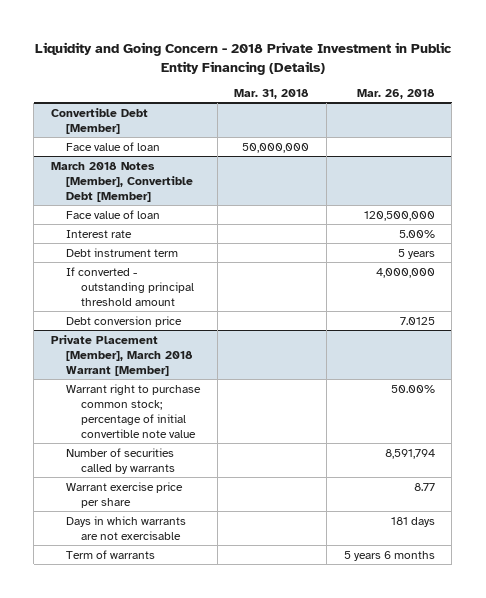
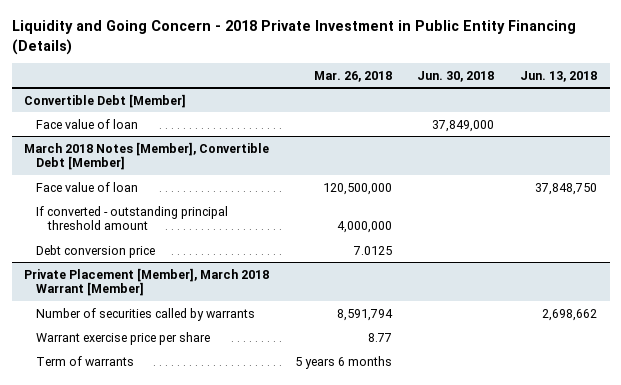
[234,89,310,100] Mar. 31, 2018 -> none
none -> [417,70,495,82] Jun. 30, 2018
none -> [519,70,597,82] Jun. 13, 2018
[65,229,132,238] Interest rate -> none
[65,247,178,257] Debt instrument term -> none
[65,383,201,438] Warrant right to purchase common stock; percentage of initial convertible note value -> none
[65,515,186,540] Days in which warrants are not exercisable -> none

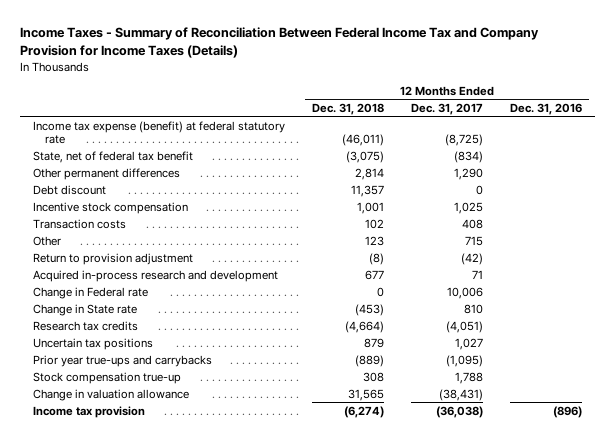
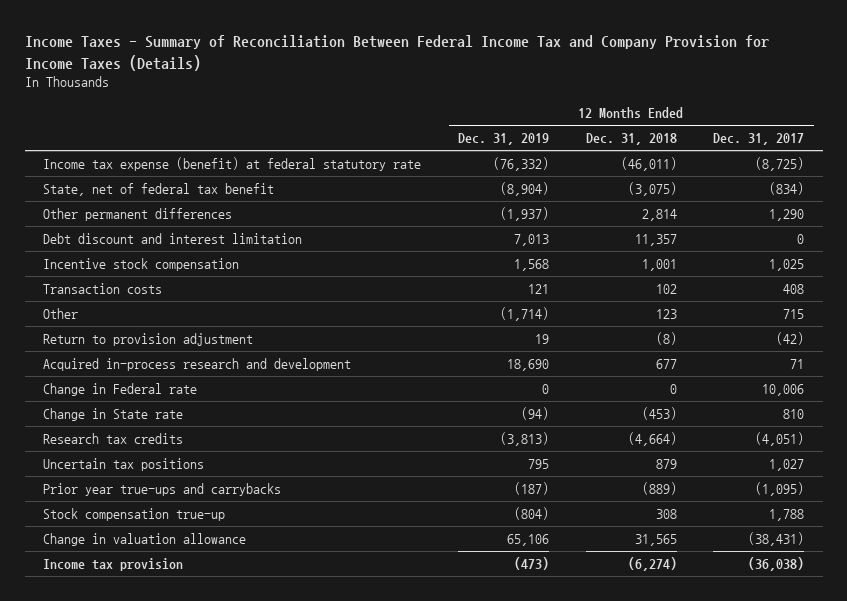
[509,102,582,115] Dec. 31, 2016 -> none
none -> [457,133,549,146] Dec. 31, 2019
[33,184,107,195] Debt discount -> [43,232,303,244] Debt discount and interest limitation

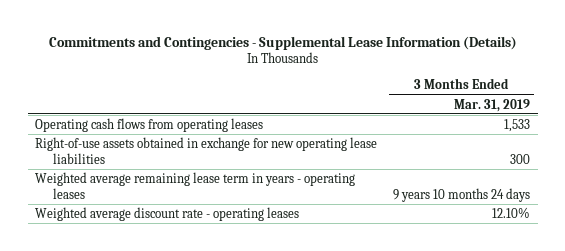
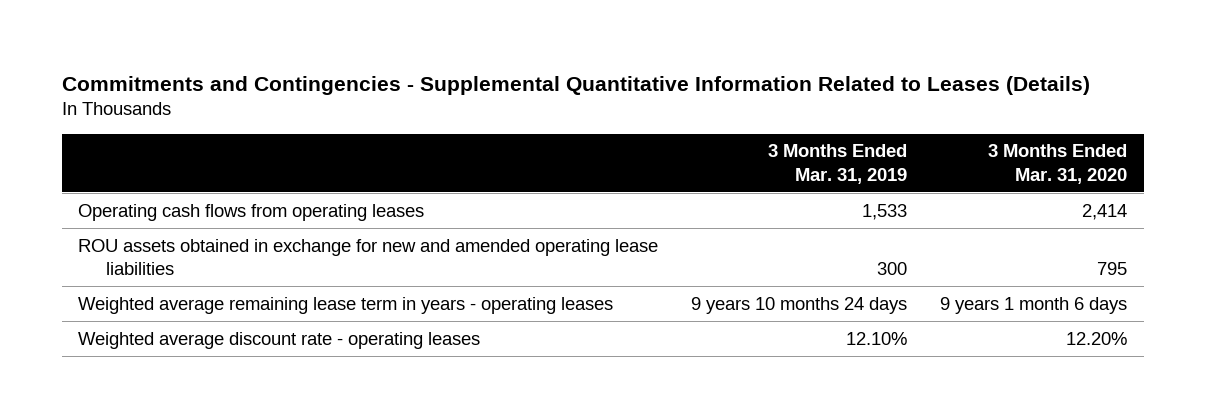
[48,35,517,50] Commitments and Contingencies - Supplemental Lease Information (Details) -> [62,75,1091,95] Commitments and Contingencies - Supplemental Quantitative Information Related to Leases (Details)
none -> [988,144,1128,184] 3 Months Ended Mar. 31, 2020
[35,136,378,164] Right-of-use assets obtained in exchange for new operating lease liabilities -> [78,238,659,276] ROU assets obtained in exchange for new and amended operating lease liabilities

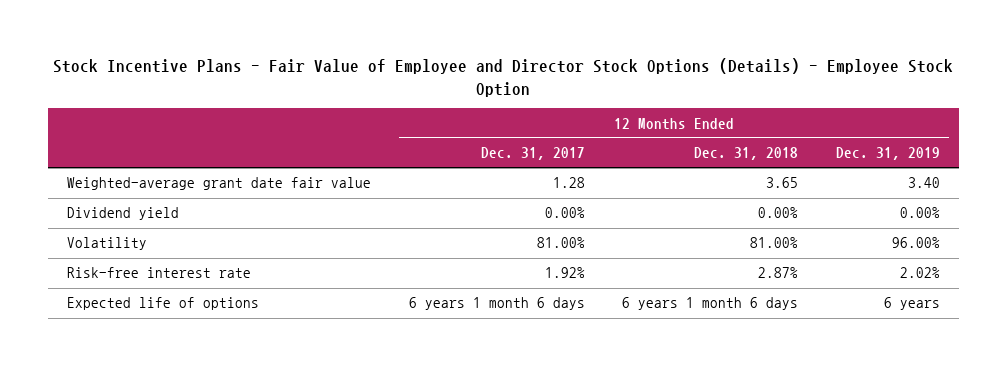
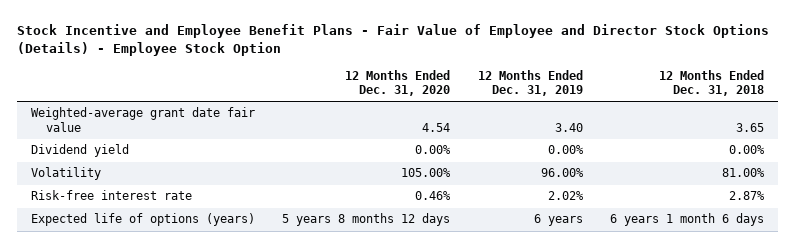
[53,57,954,97] Stock Incentive Plans - Fair Value of Employee and Director Stock Options (Details) - Employee Stock Option -> [17,24,770,56] Stock Incentive and Employee Benefit Plans - Fair Value of Employee and Director Stock Options (Details) - Employee Stock Option
[480,147,585,161] Dec. 31, 2017 -> none
none -> [345,69,451,97] 12 Months Ended Dec. 31, 2020
[67,297,260,311] Expected life of options -> [31,213,256,227] Expected life of options (years)

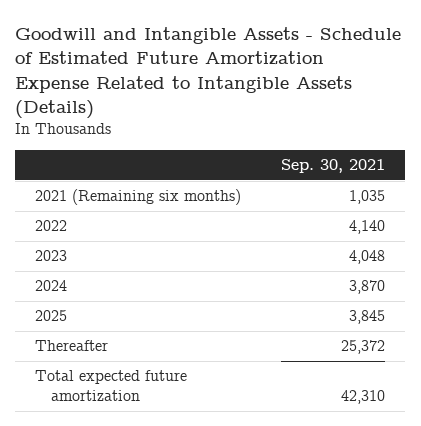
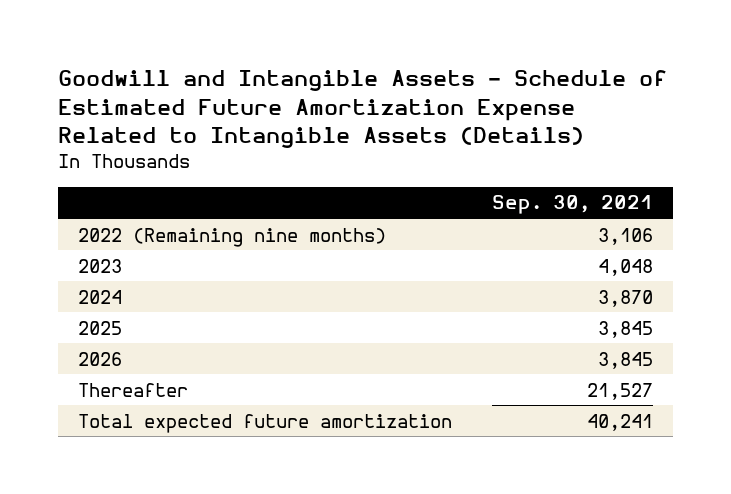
[35,220,68,232] 2022 -> none
[35,189,242,206] 2021 (Remaining six months) -> [77,227,386,247] 2022 (Remaining nine months)
[349,190,386,205] 1,035 -> [598,227,654,245] 3,106
none -> [77,351,122,366] 2026
[341,340,386,355] 25,372 -> [587,382,654,400] 21,527
[341,390,386,405] 42,310 -> [587,413,654,431] 40,241

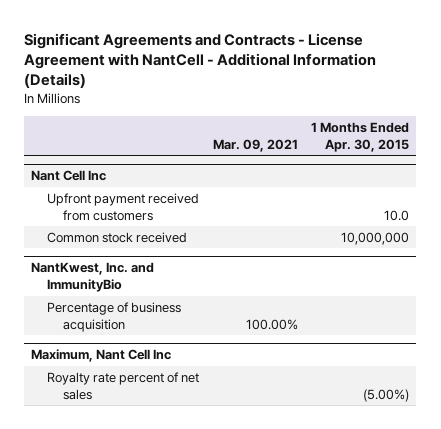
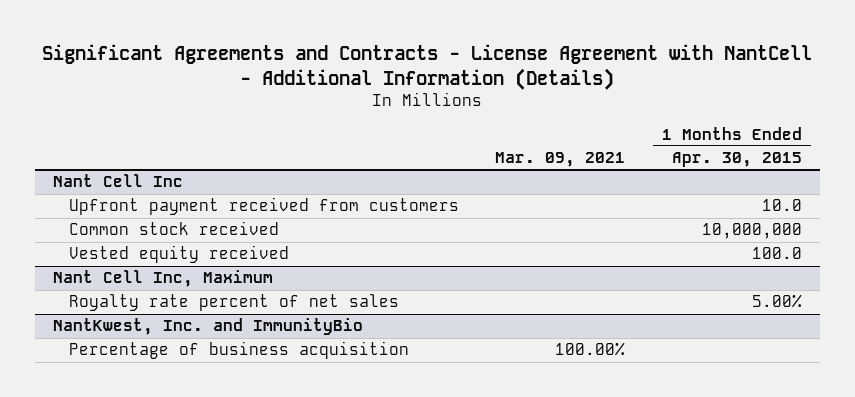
none -> [69,245,290,264] Vested equity received
none -> [53,270,274,288] Nant Cell Inc, Maximum
none -> [69,294,400,312] Royalty rate percent of net sales
[31,349,172,363] Maximum, Nant Cell Inc -> none
[47,371,200,400] Royalty rate percent of net sales -> none

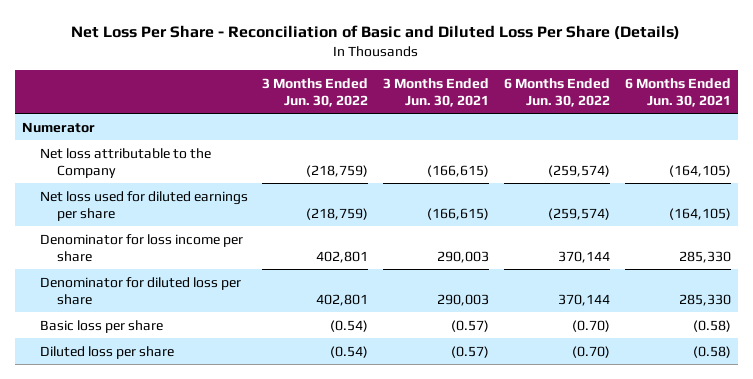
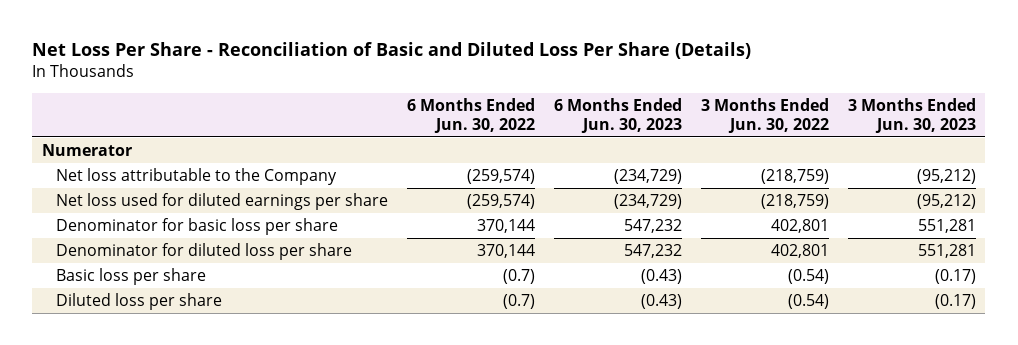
[383,77,490,107] 3 Months Ended Jun. 30, 2021 -> none
[624,77,731,107] 6 Months Ended Jun. 30, 2021 -> none
none -> [553,97,682,133] 6 Months Ended Jun. 30, 2023
none -> [847,97,976,133] 3 Months Ended Jun. 30, 2023
[39,233,243,262] Denominator for loss income per share -> [55,217,338,235] Denominator for basic loss per share
[571,319,610,332] (0.70) -> [502,268,535,284] (0.7)
[571,345,610,358] (0.70) -> [502,293,535,309] (0.7)

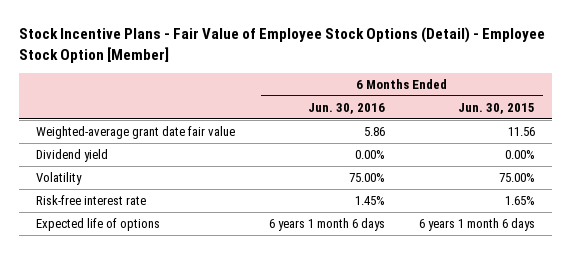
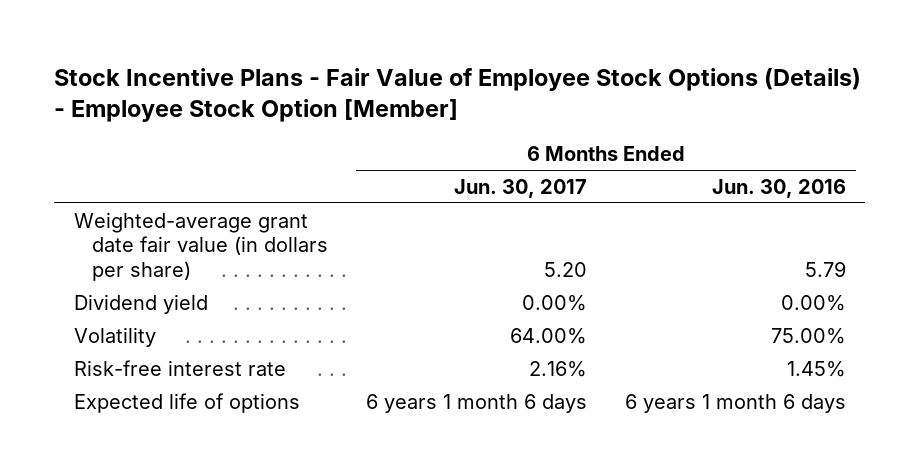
[19,27,546,63] Stock Incentive Plans - Fair Value of Employee Stock Options (Detail) - Employee Stock Option [Member] -> [54,67,862,123] Stock Incentive Plans - Fair Value of Employee Stock Options (Details) - Employee Stock Option [Member]
[457,102,535,114] Jun. 30, 2015 -> none
none -> [453,178,587,198] Jun. 30, 2017
[36,126,236,140] Weighted-average grant date fair value -> [73,211,328,281] Weighted-average grant date fair value (in dollars per share)
[363,127,385,137] 5.86 -> [805,260,847,277] 5.79

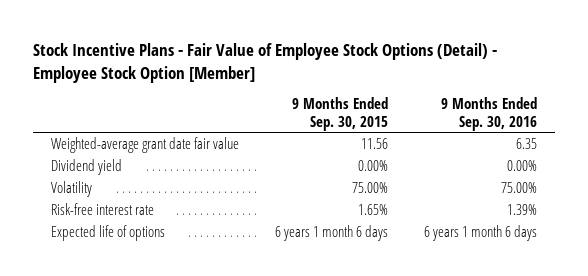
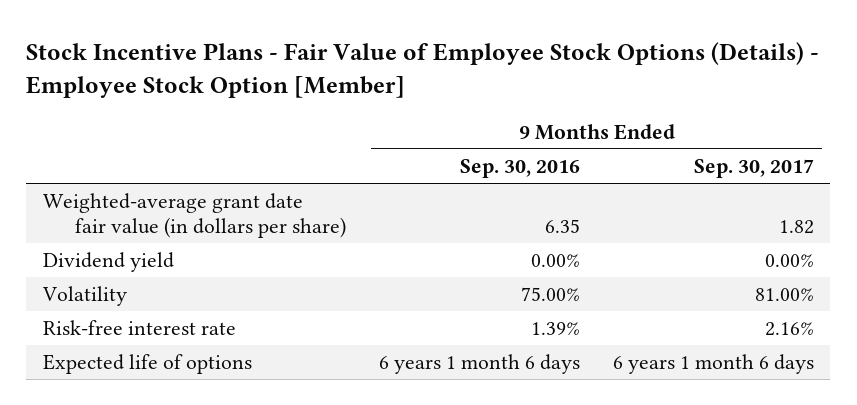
[33,42,498,83] Stock Incentive Plans - Fair Value of Employee Stock Options (Detail) - Employee Stock Option [Member] -> [26,41,820,99] Stock Incentive Plans - Fair Value of Employee Stock Options (Details) - Employee Stock Option [Member]
[291,97,388,131] 9 Months Ended Sep. 30, 2015 -> none
none -> [694,158,815,178] Sep. 30, 2017
[51,136,240,153] Weighted-average grant date fair value -> [42,193,347,239] Weighted-average grant date fair value (in dollars per share)

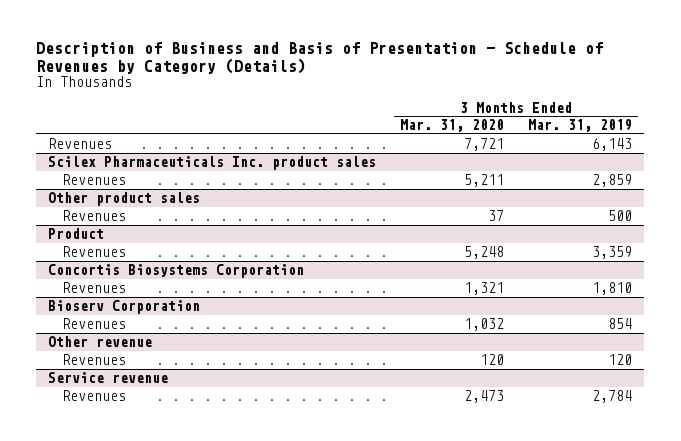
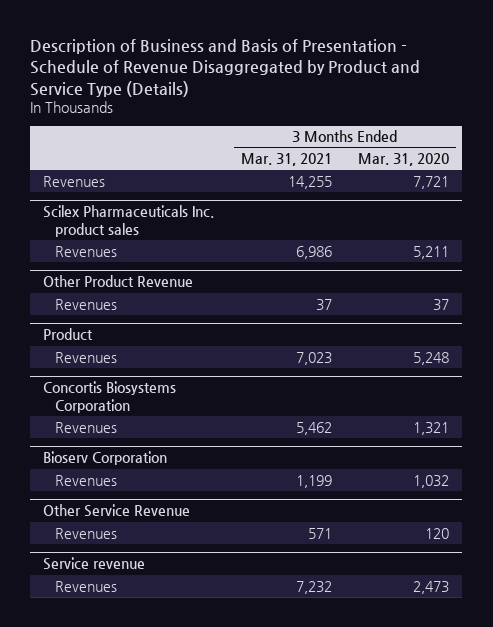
[36,42,604,74] Description of Business and Basis of Presentation - Schedule of Revenues by Category (Details) -> [30,39,421,97] Description of Business and Basis of Presentation - Schedule of Revenue Disaggregated by Product and Service Type (Details)
[528,119,633,133] Mar. 31, 2019 -> none
none -> [240,153,332,167] Mar. 31, 2021
[48,192,201,207] Other product sales -> [43,275,194,288] Other Product Revenue
[48,336,153,348] Other revenue -> [43,504,191,518] Other Service Revenue

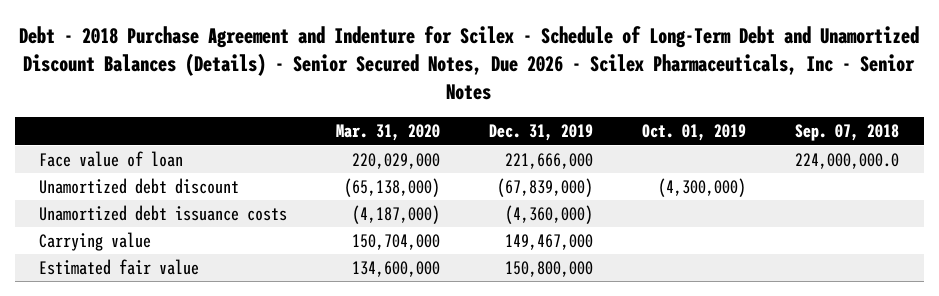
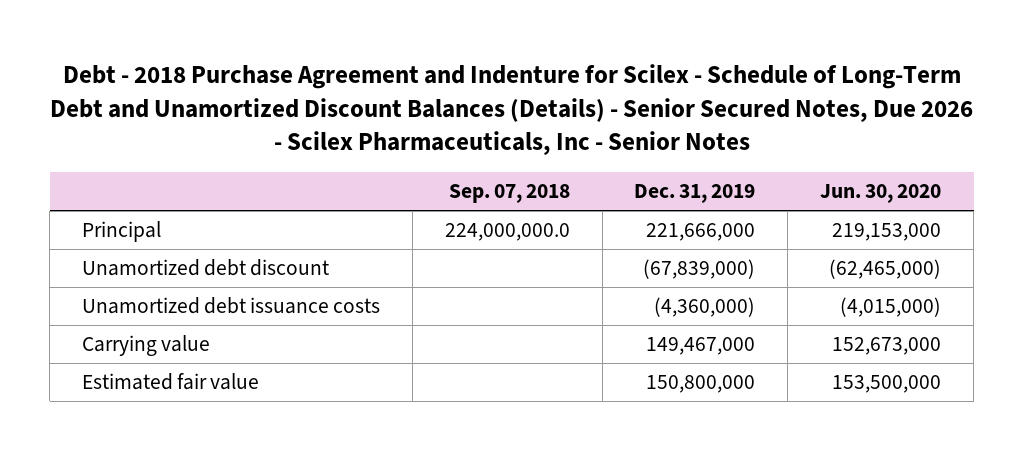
[336,124,441,142] Mar. 31, 2020 -> none
[642,124,747,142] Oct. 01, 2019 -> none
none -> [820,184,942,204] Jun. 30, 2020
[39,151,184,168] Face value of loan -> [81,221,161,243] Principal

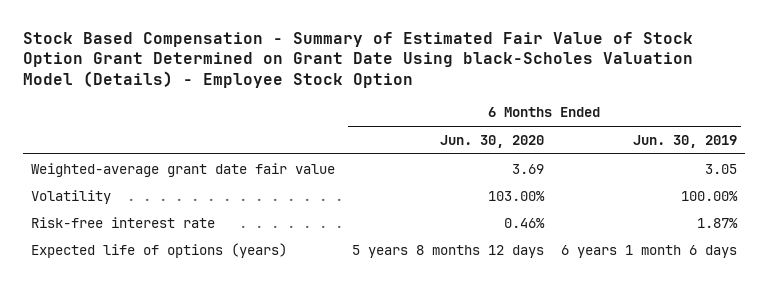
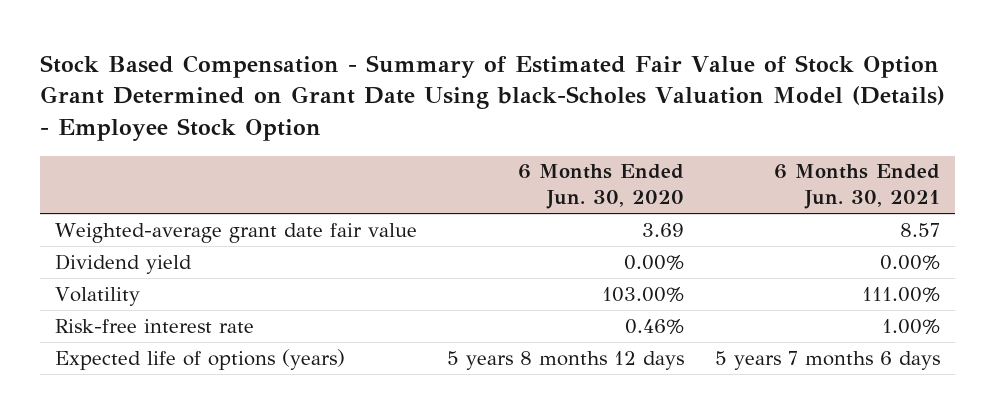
[632,134,737,148] Jun. 30, 2019 -> none
none -> [773,164,940,210] 6 Months Ended Jun. 30, 2021
none -> [55,253,193,274] Dividend yield

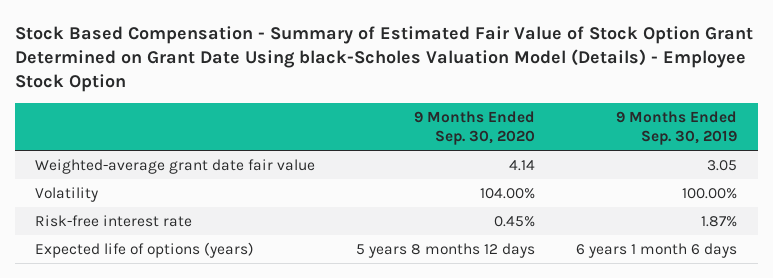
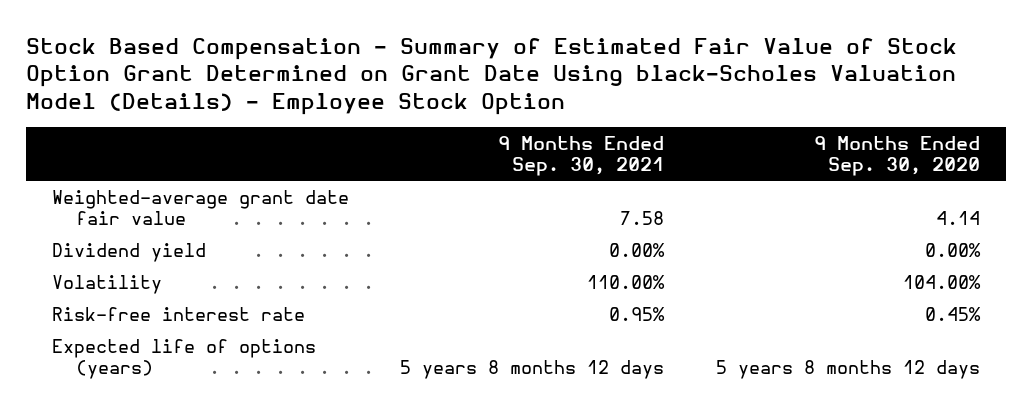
[616,110,738,145] 9 Months Ended Sep. 30, 2019 -> none
none -> [498,135,665,177] 9 Months Ended Sep. 30, 2021
none -> [51,242,206,262] Dividend yield

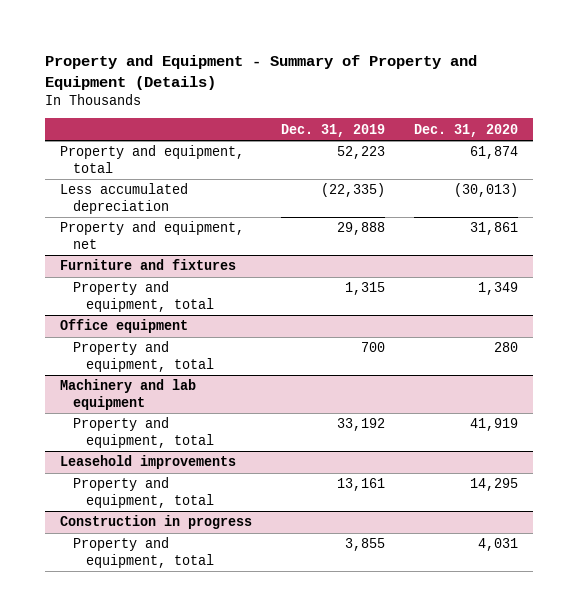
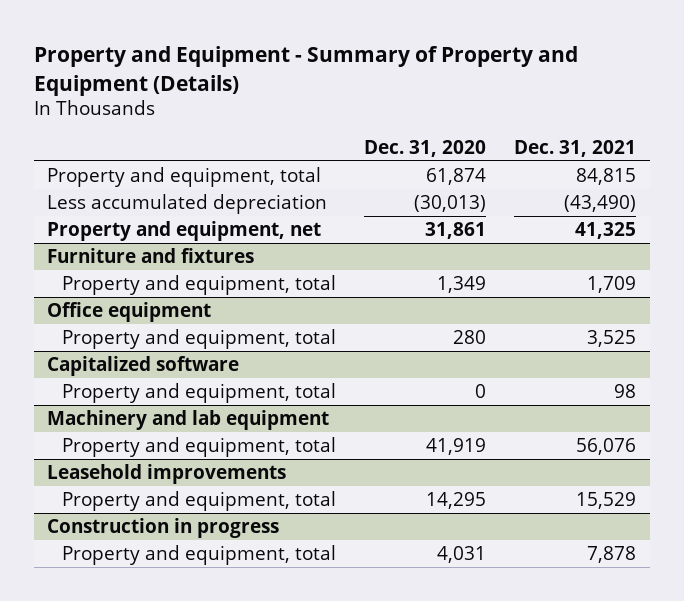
[281,123,386,137] Dec. 31, 2019 -> none
none -> [514,139,637,157] Dec. 31, 2021
none -> [47,355,240,376] Capitalized software
none -> [62,382,337,403] Property and equipment, total

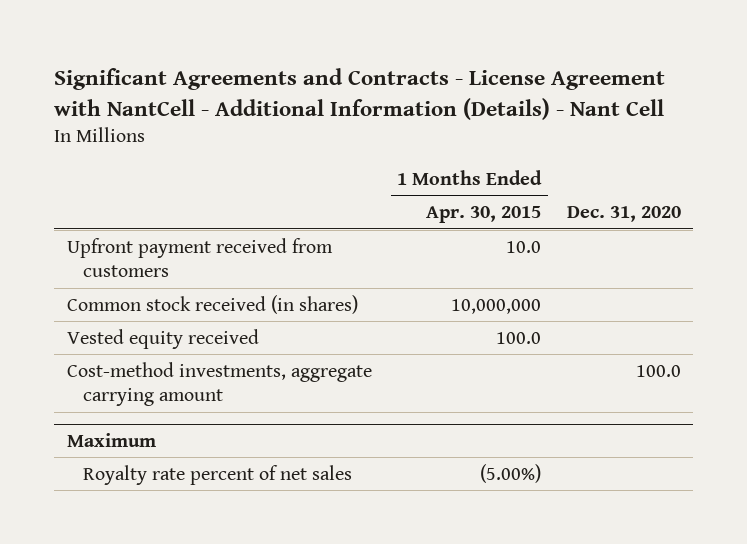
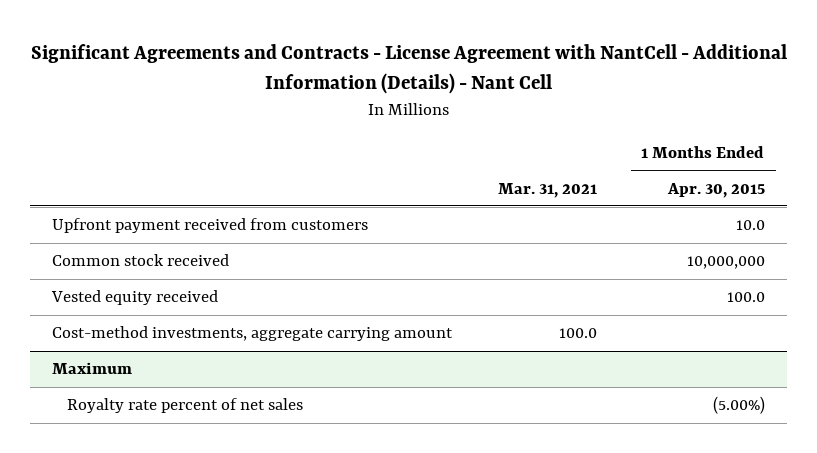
[566,206,681,223] Dec. 31, 2020 -> none
none -> [497,182,597,198] Mar. 31, 2021
[66,294,358,314] Common stock received (in shares) -> [52,254,230,267] Common stock received

